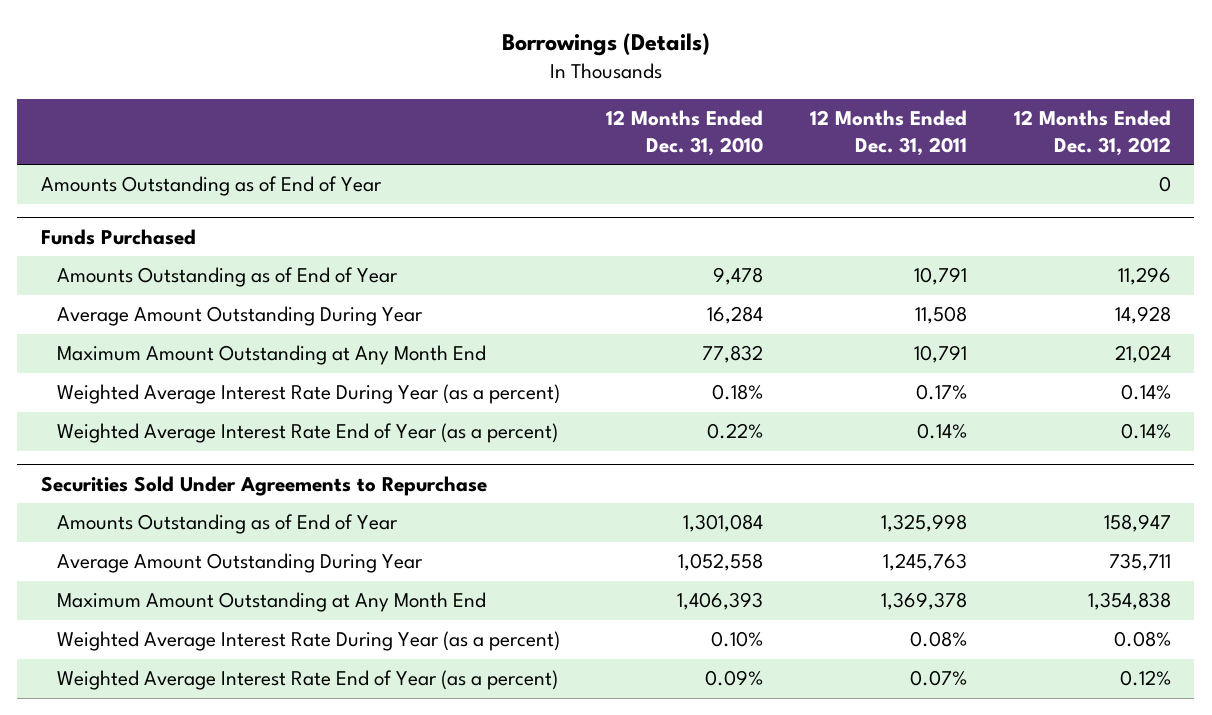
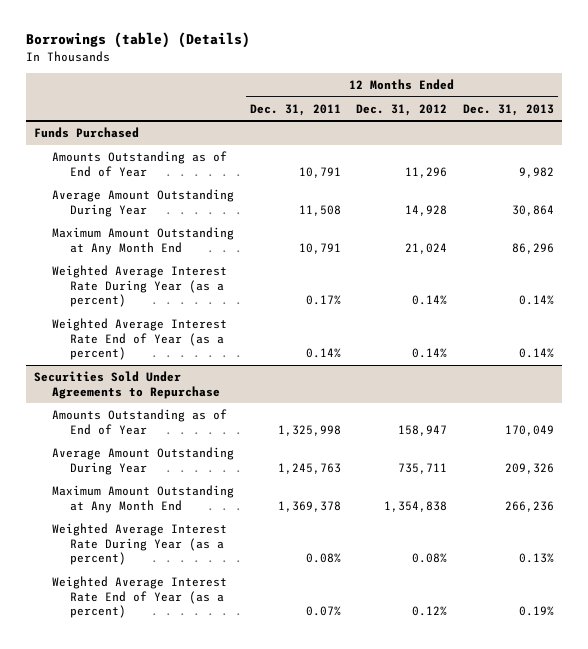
[501,32,710,56] Borrowings (Details) -> [25,32,250,49] Borrowings (table) (Details)
[606,109,764,156] 12 Months Ended Dec. 31, 2010 -> none
none -> [463,103,555,116] Dec. 31, 2013
[40,176,382,197] Amounts Outstanding as of End of Year -> none

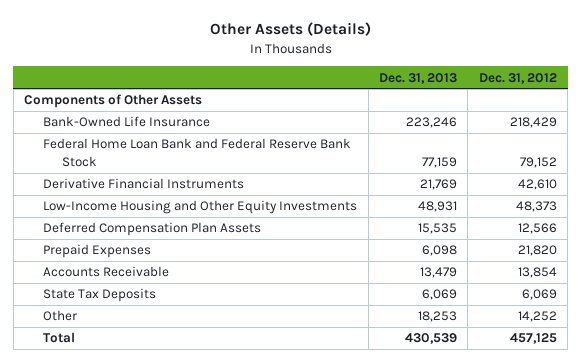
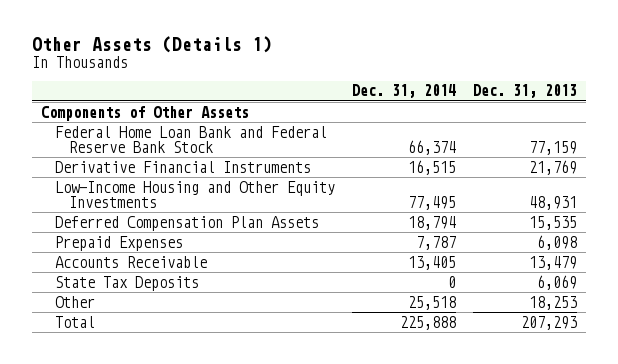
[209,22,371,37] Other Assets (Details) -> [32,36,273,54] Other Assets (Details 1)
[478,72,557,84] Dec. 31, 2012 -> none
none -> [351,84,456,99] Dec. 31, 2014
[43,116,211,128] Bank-Owned Life Insurance -> none
[405,333,458,345] 430,539 -> [521,315,578,330] 207,293

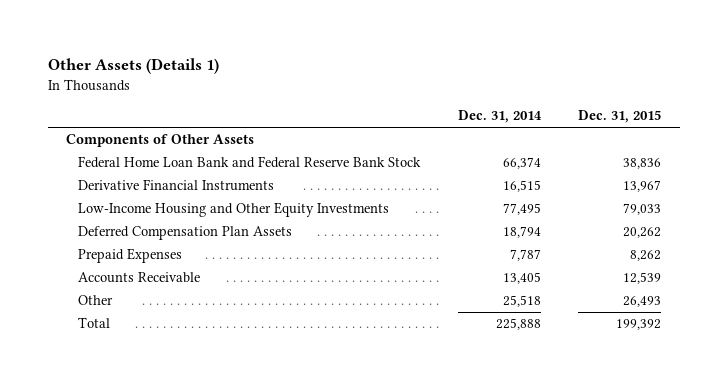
[473,84,578,99] Dec. 31, 2013 -> none
none -> [578,110,662,124] Dec. 31, 2015
[54,275,199,291] State Tax Deposits -> none

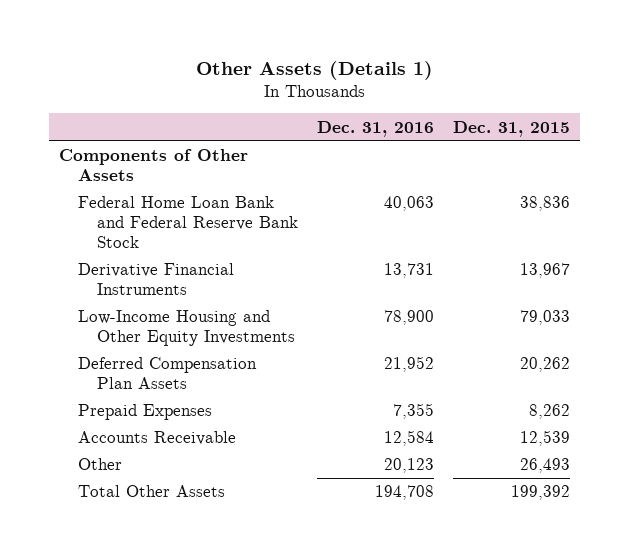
[457,110,542,124] Dec. 31, 2014 -> none
none -> [316,120,434,137] Dec. 31, 2016
[78,317,111,329] Total -> [77,485,225,498] Total Other Assets

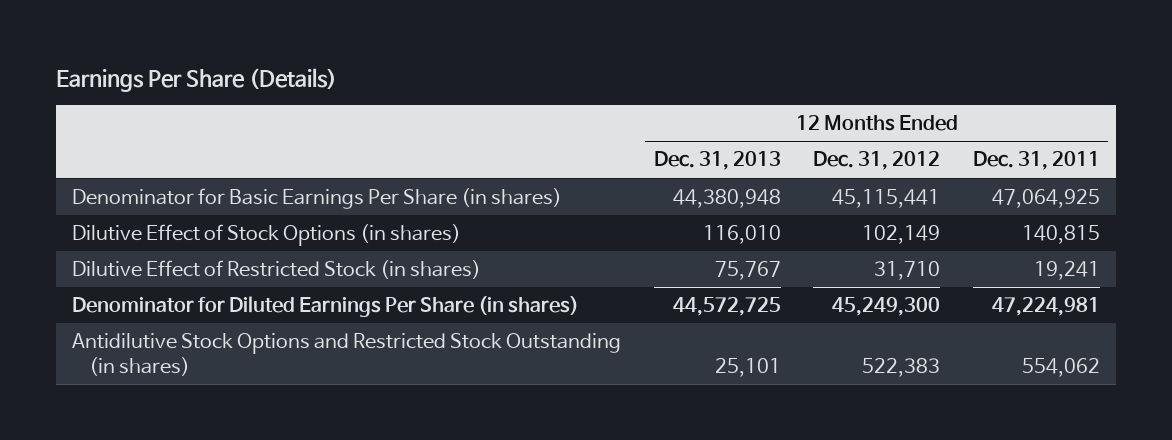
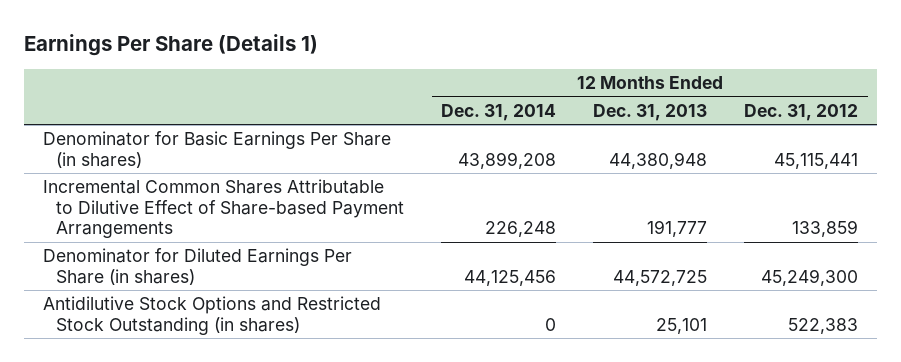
[55,67,337,92] Earnings Per Share (Details) -> [24,34,319,57] Earnings Per Share (Details 1)
[972,151,1100,171] Dec. 31, 2011 -> none
none -> [440,103,556,121] Dec. 31, 2014
[72,224,462,247] Dilutive Effect of Stock Options (in shares) -> none
[72,260,482,280] Dilutive Effect of Restricted Stock (in shares) -> none
none -> [42,179,404,239] Incremental Common Shares Attributable to Dilutive Effect of Share-based Payment Arrangements

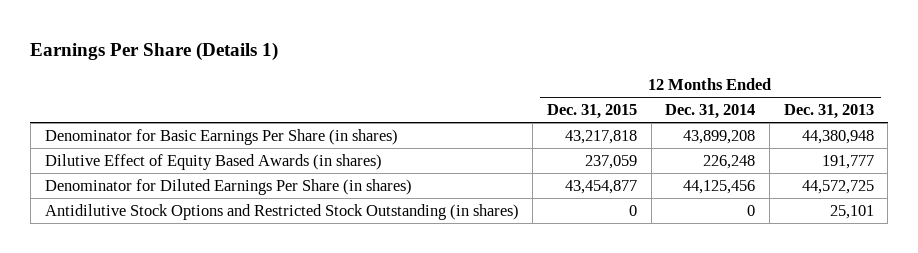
[744,103,859,121] Dec. 31, 2012 -> none
none -> [547,104,638,120] Dec. 31, 2015
[42,179,404,239] Incremental Common Shares Attributable to Dilutive Effect of Share-based Payment Arrangements -> [44,153,382,170] Dilutive Effect of Equity Based Awards (in shares)

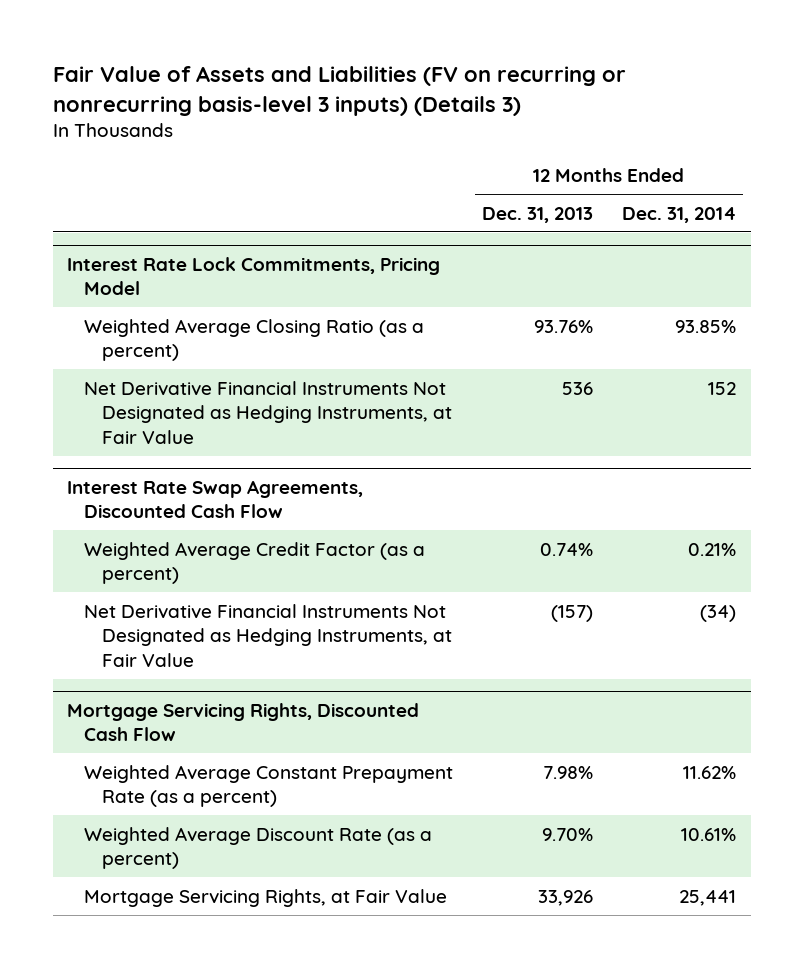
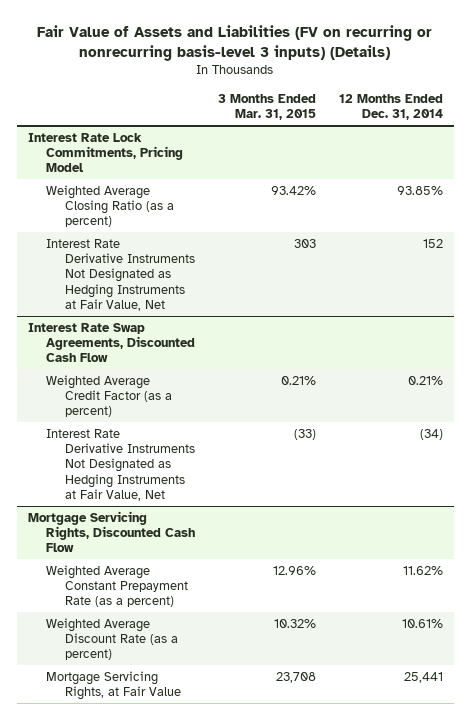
[53,66,627,116] Fair Value of Assets and Liabilities (FV on recurring or nonrecurring basis-level 3 inputs) (Details 3) -> [37,24,433,61] Fair Value of Assets and Liabilities (FV on recurring or nonrecurring basis-level 3 inputs) (Details)
[482,206,594,223] Dec. 31, 2013 -> none
none -> [218,93,317,120] 3 Months Ended Mar. 31, 2015
[84,380,452,444] Net Derivative Financial Instruments Not Designated as Hedging Instruments, at Fair Value -> [46,238,196,311] Interest Rate Derivative Instruments Not Designated as Hedging Instruments at Fair Value, Net
[84,603,452,667] Net Derivative Financial Instruments Not Designated as Hedging Instruments, at Fair Value -> [46,428,196,501] Interest Rate Derivative Instruments Not Designated as Hedging Instruments at Fair Value, Net

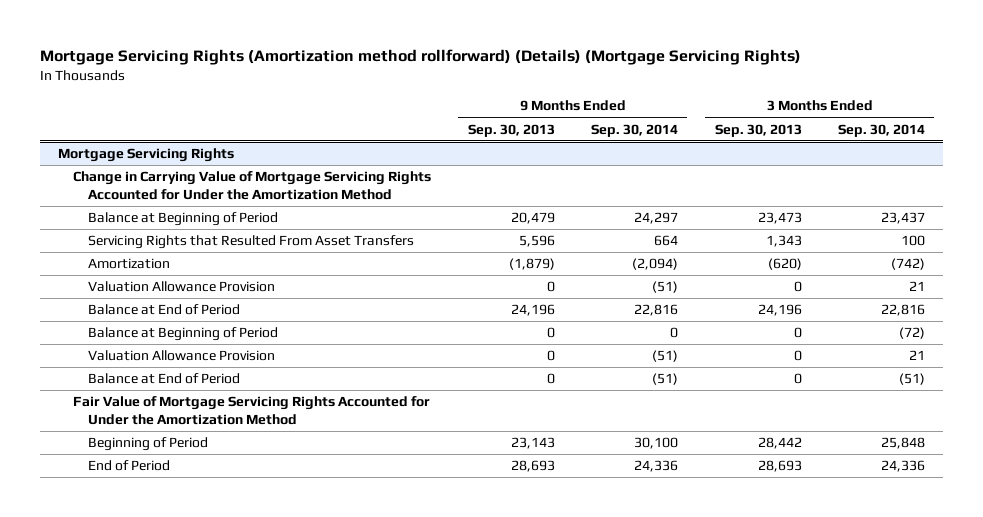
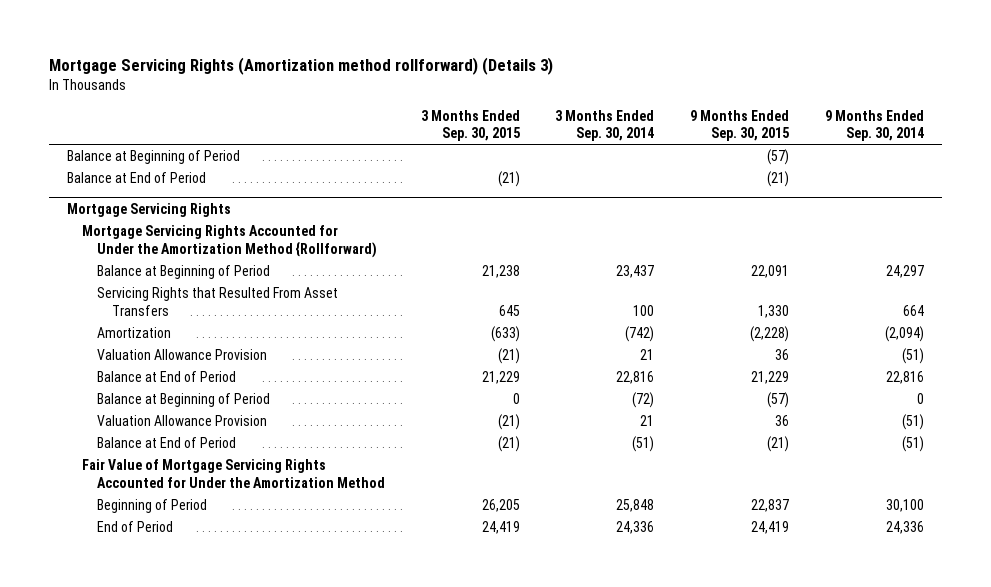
[39,49,801,66] Mortgage Servicing Rights (Amortization method rollforward) (Details) (Mortgage Servicing Rights) -> [49,57,554,76] Mortgage Servicing Rights (Amortization method rollforward) (Details 3)
[467,123,555,137] Sep. 30, 2013 -> none
[714,123,802,137] Sep. 30, 2013 -> none
none -> [420,109,520,142] 3 Months Ended Sep. 30, 2015
none -> [690,109,790,142] 9 Months Ended Sep. 30, 2015
none -> [67,150,241,165] Balance at Beginning of Period
none -> [67,172,207,184] Balance at End of Period
[73,171,432,200] Change in Carrying Value of Mortgage Servicing Rights Accounted for Under the Amortization Method -> [82,225,377,258] Mortgage Servicing Rights Accounted for Under the Amortization Method {Rollforward)

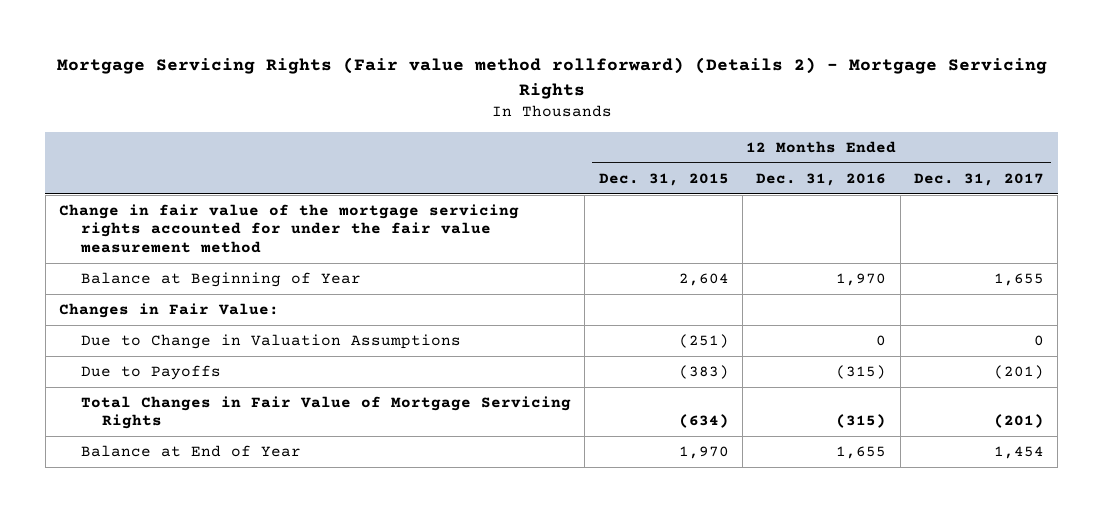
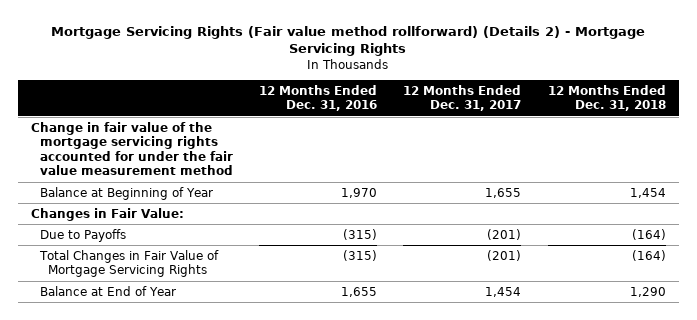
[598,172,729,186] Dec. 31, 2015 -> none
none -> [547,84,666,112] 12 Months Ended Dec. 31, 2018
[80,334,461,350] Due to Change in Valuation Assumptions -> none

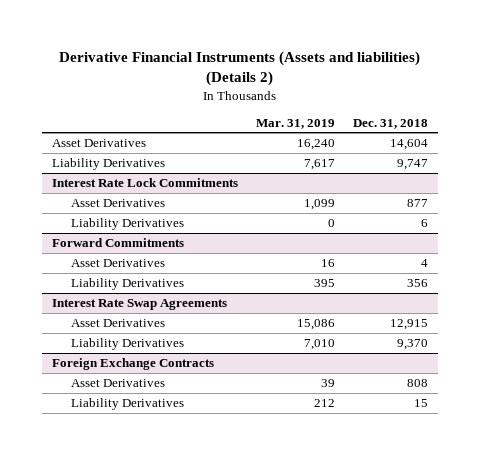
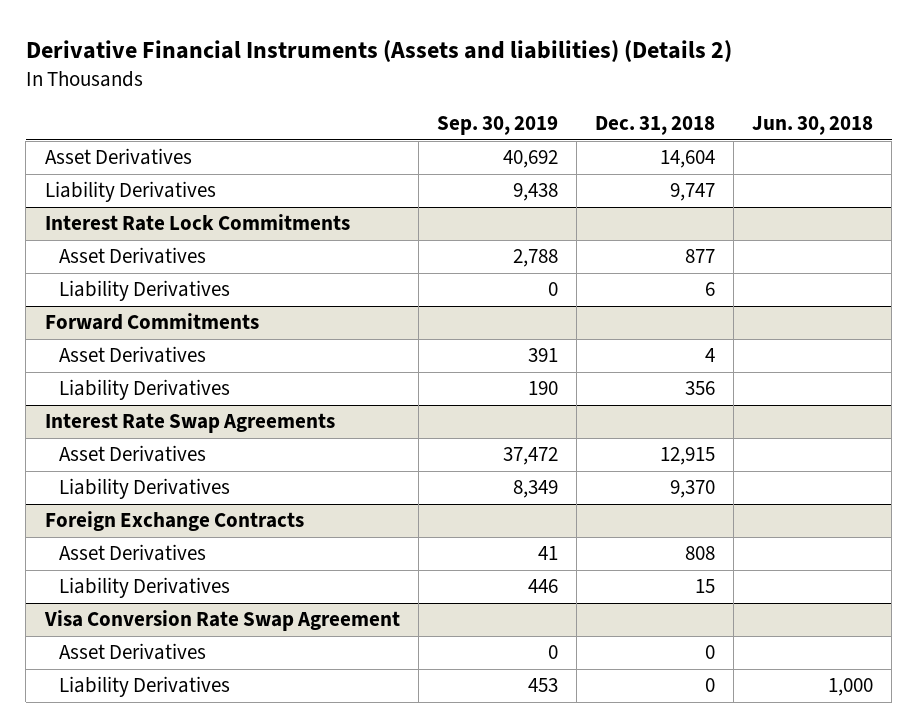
[256,118,336,129] Mar. 31, 2019 -> none
none -> [436,116,558,136] Sep. 30, 2019
none -> [751,116,873,136] Jun. 30, 2018
none -> [43,610,400,632] Visa Conversion Rate Swap Agreement
none -> [59,643,207,661] Asset Derivatives
none -> [59,676,231,698] Liability Derivatives

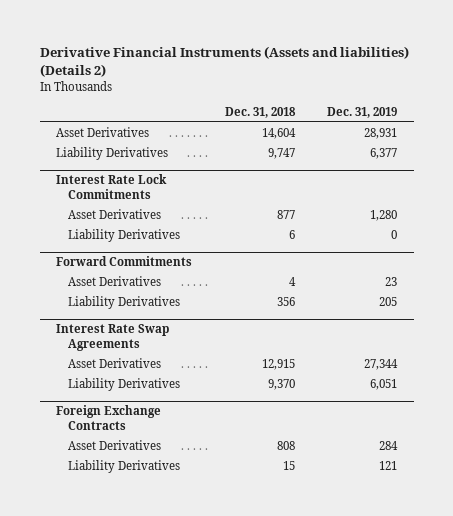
[436,116,558,136] Sep. 30, 2019 -> none
[751,116,873,136] Jun. 30, 2018 -> none
none -> [327,107,398,119] Dec. 31, 2019
[43,610,400,632] Visa Conversion Rate Swap Agreement -> none
[59,643,207,661] Asset Derivatives -> none
[59,676,231,698] Liability Derivatives -> none

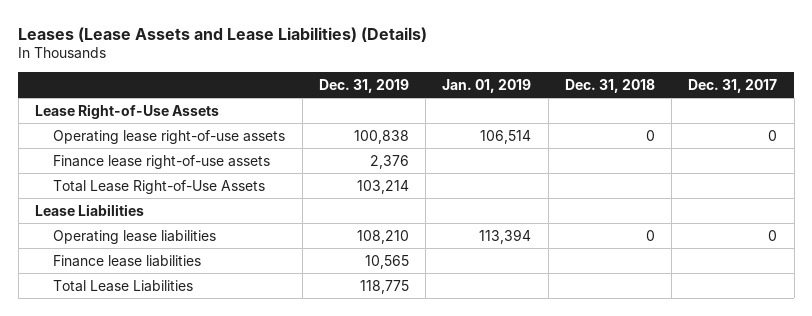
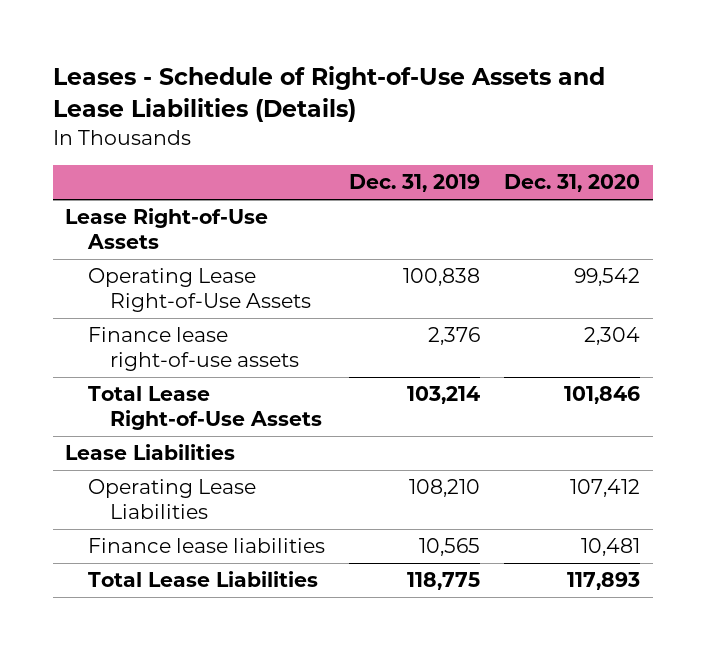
[18,26,428,42] Leases (Lease Assets and Lease Liabilities) (Details) -> [53,66,606,123] Leases - Schedule of Right-of-Use Assets and Lease Liabilities (Details)
[442,78,532,93] Jan. 01, 2019 -> none
[564,78,655,93] Dec. 31, 2018 -> none
[688,78,778,93] Dec. 31, 2017 -> none
none -> [504,174,641,193] Dec. 31, 2020
[53,129,286,144] Operating lease right-of-use assets -> [87,268,311,312] Operating Lease Right-of-Use Assets
[53,229,217,244] Operating lease liabilities -> [87,479,256,519] Operating Lease Liabilities

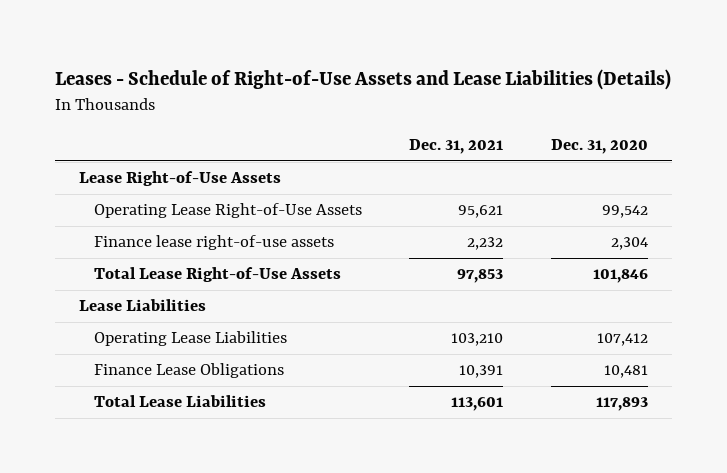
[349,174,481,193] Dec. 31, 2019 -> none
none -> [409,139,504,155] Dec. 31, 2021
[87,538,325,554] Finance lease liabilities -> [93,363,284,379] Finance Lease Obligations

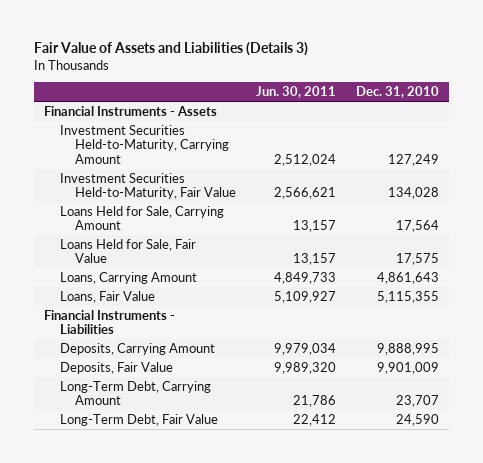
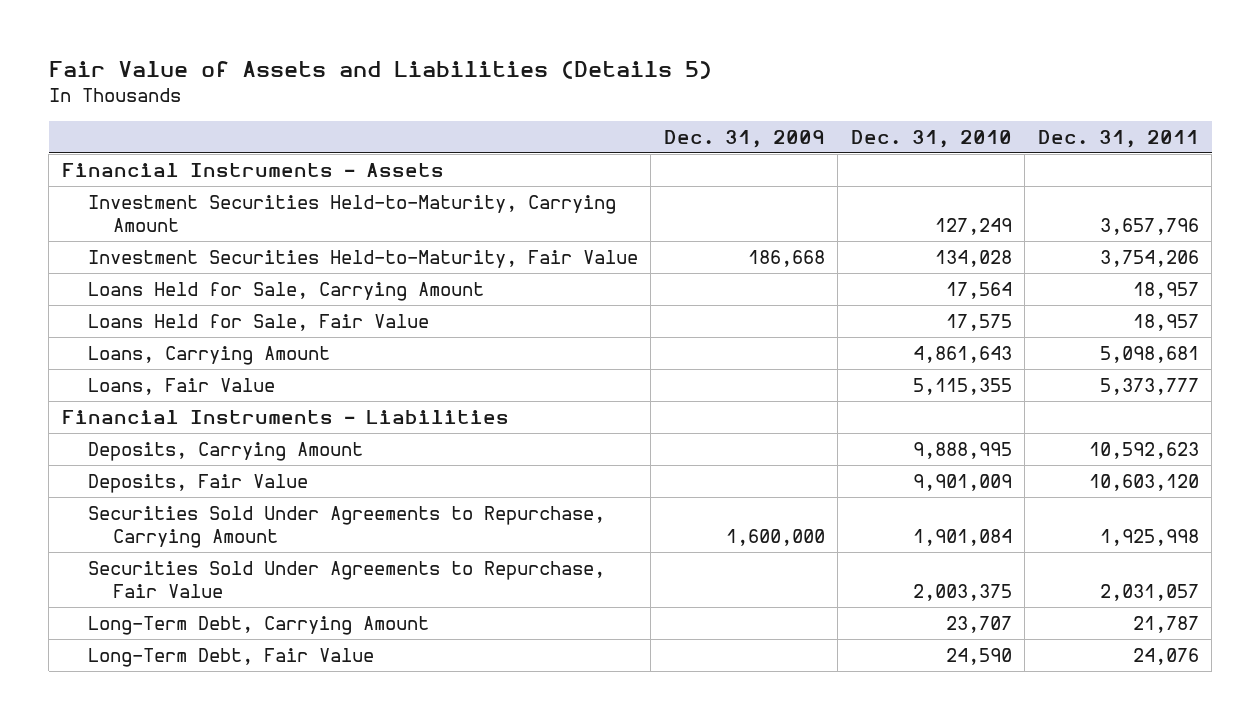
[34,42,309,57] Fair Value of Assets and Liabilities (Details 3) -> [48,61,712,80] Fair Value of Assets and Liabilities (Details 5)
[255,86,336,99] Jun. 30, 2011 -> none
none -> [663,129,825,148] Dec. 31, 2009
none -> [1037,129,1199,148] Dec. 31, 2011
none -> [87,506,605,548] Securities Sold Under Agreements to Repurchase, Carrying Amount
none -> [87,561,605,598] Securities Sold Under Agreements to Repurchase, Fair Value

